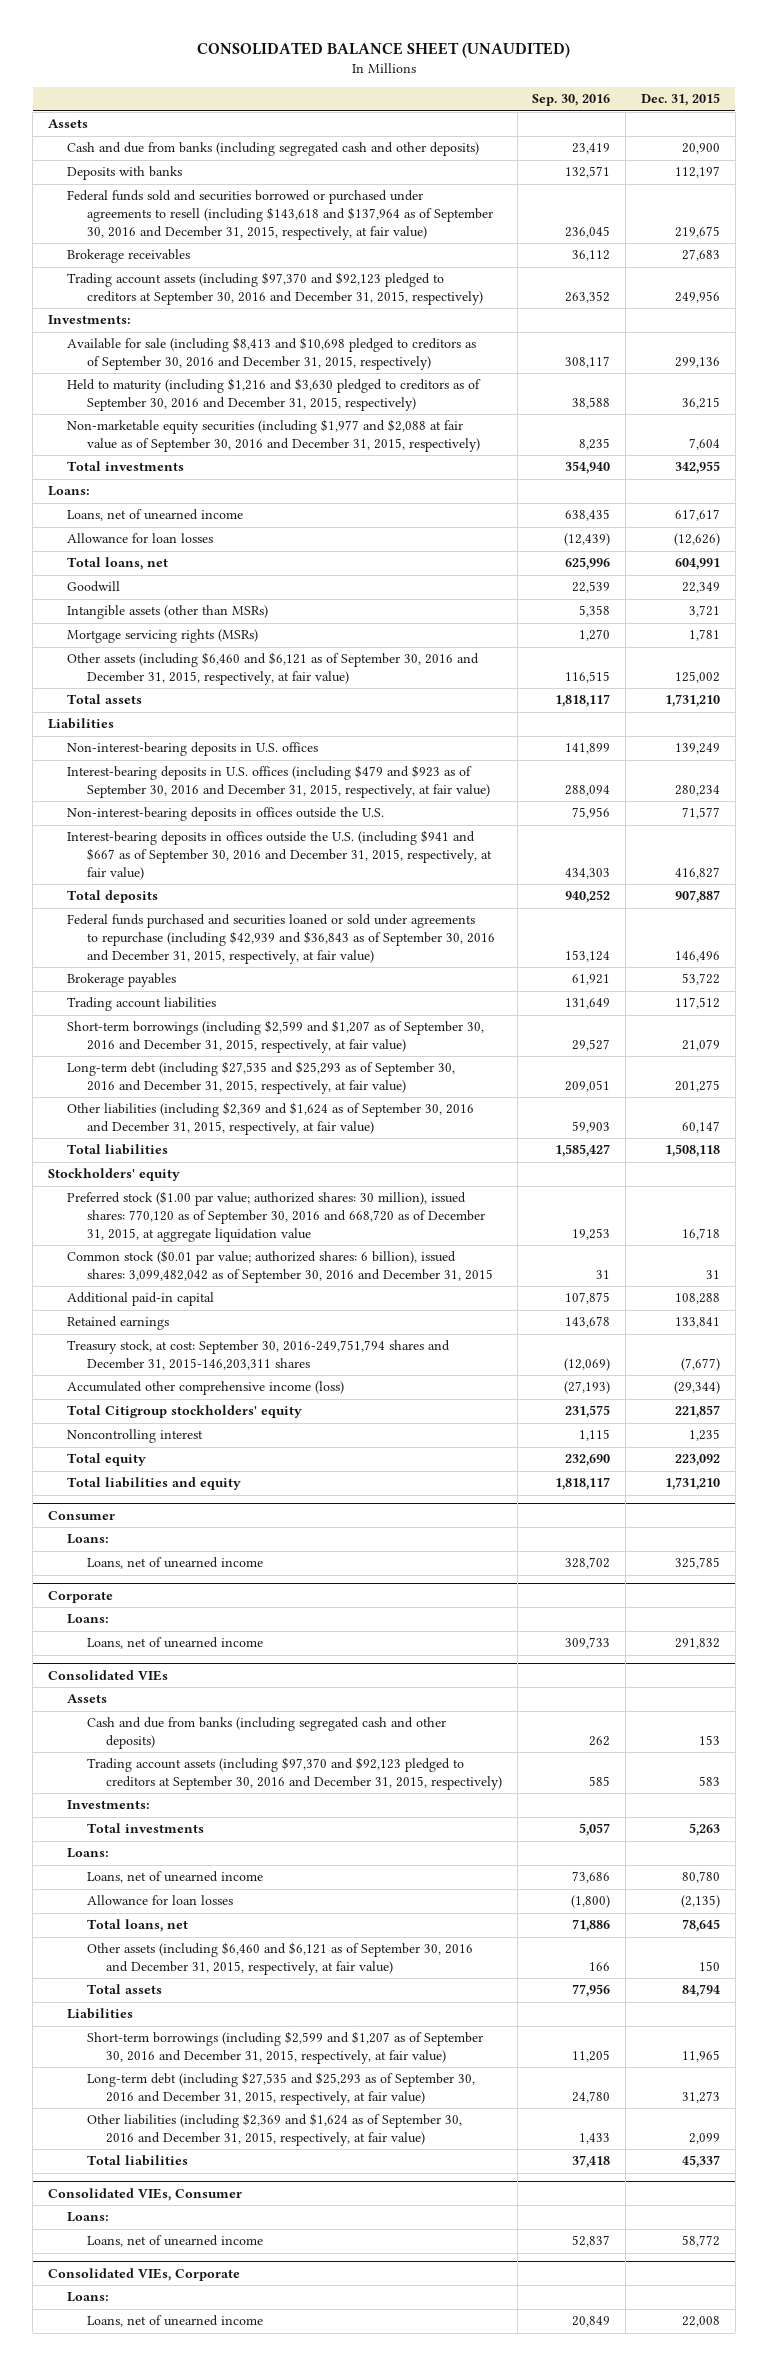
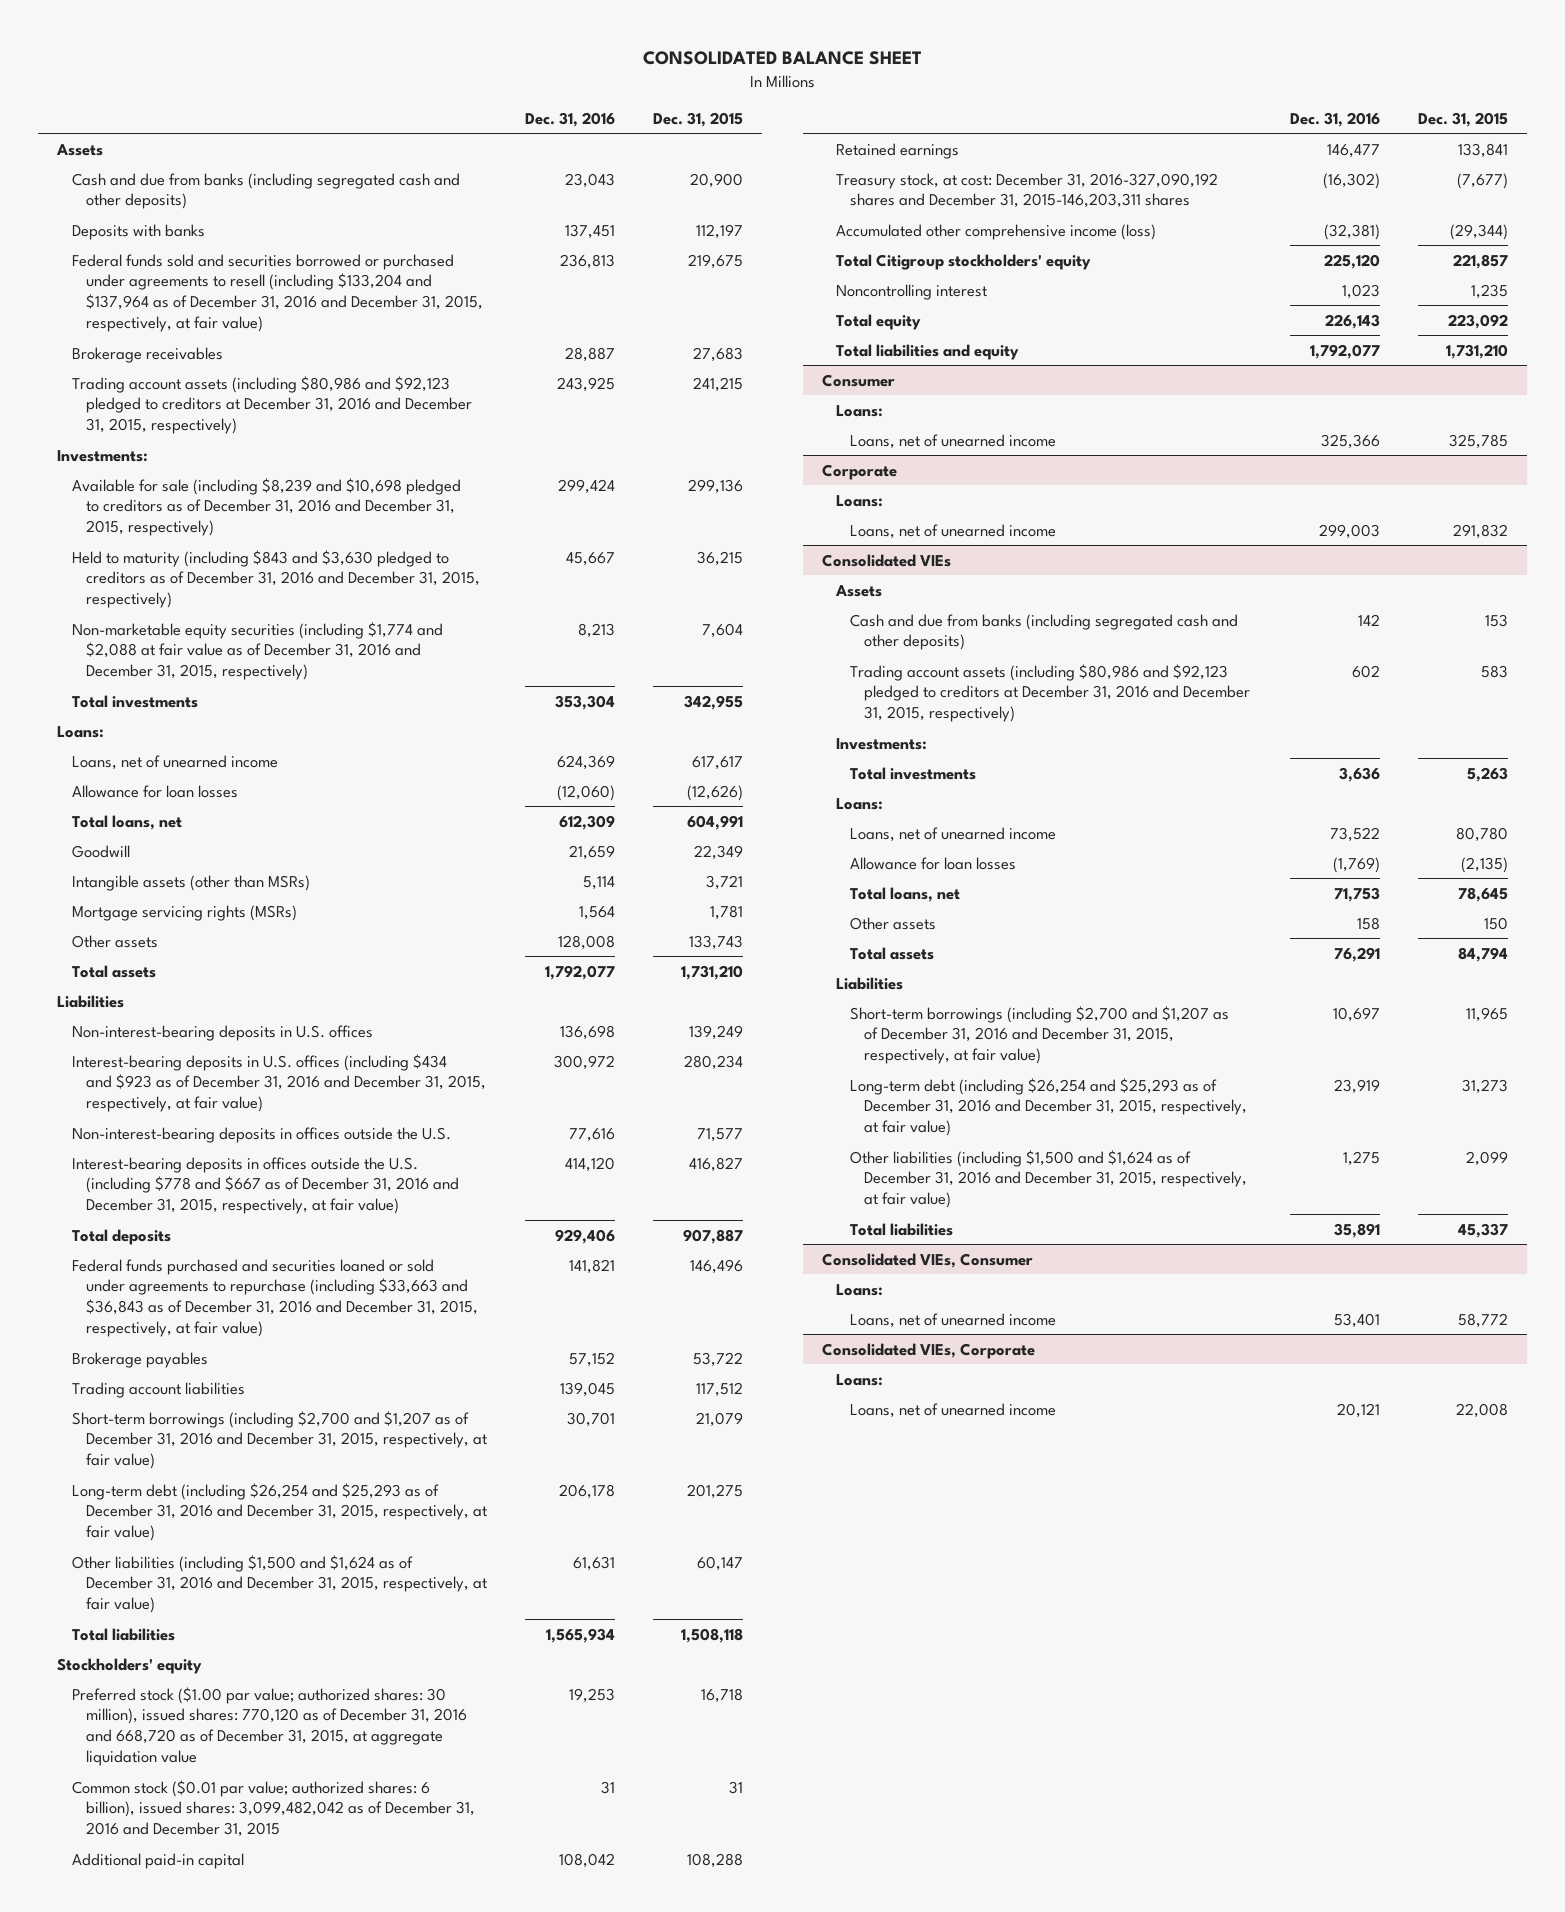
[197,42,571,59] CONSOLIDATED BALANCE SHEET (UNAUDITED) -> [642,51,922,66] CONSOLIDATED BALANCE SHEET
[532,94,611,107] Sep. 30, 2016 -> none
none -> [524,111,615,127] Dec. 31, 2016
[67,190,493,240] Federal funds sold and securities borrowed or purchased under agreements to resell (including $143,618 and $137,964 as of September 30, 2016 and December 31, 2015, respectively, at fair value) -> [71,253,483,333] Federal funds sold and securities borrowed or purchased under agreements to resell (including $133,204 and $137,964 as of December 31, 2016 and December 31, 2015, respectively, at fair value)
[67,272,483,306] Trading account assets (including $97,370 and $92,123 pledged to creditors at September 30, 2016 and December 31, 2015, respectively) -> [71,375,472,435] Trading account assets (including $80,986 and $92,123 pledged to creditors at December 31, 2016 and December 31, 2015, respectively)
[674,291,720,304] 249,956 -> [692,376,743,392] 241,215
[67,337,477,371] Available for sale (including $8,413 and $10,698 pledged to creditors as of September 30, 2016 and December 31, 2015, respectively) -> [71,477,461,537] Available for sale (including $8,239 and $10,698 pledged to creditors as of December 31, 2016 and December 31, 2015, respectively)
[67,378,482,412] Held to maturity (including $1,216 and $3,630 pledged to creditors as of September 30, 2016 and December 31, 2015, respectively) -> [71,549,480,609] Held to maturity (including $843 and $3,630 pledged to creditors as of December 31, 2016 and December 31, 2015, respectively)
[67,419,480,453] Non-marketable equity securities (including $1,977 and $2,088 at fair value as of September 30, 2016 and December 31, 2015, respectively) -> [71,621,443,681] Non-marketable equity securities (including $1,774 and $2,088 at fair value as of December 31, 2016 and December 31, 2015, respectively)
[67,652,480,686] Other assets (including $6,460 and $6,121 as of September 30, 2016 and December 31, 2015, respectively, at fair value) -> none
none -> [71,934,158,948] Other assets
[67,765,490,799] Interest-bearing deposits in U.S. offices (including $479 and $923 as of September 30, 2016 and December 31, 2015, respectively, at fair value) -> [71,1053,486,1113] Interest-bearing deposits in U.S. offices (including $434 and $923 as of December 31, 2016 and December 31, 2015, respectively, at fair value)
[67,830,492,880] Interest-bearing deposits in offices outside the U.S. (including $941 and $667 as of September 30, 2016 and December 31, 2015, respectively, at fair value) -> [71,1156,459,1215] Interest-bearing deposits in offices outside the U.S. (including $778 and $667 as of December 31, 2016 and December 31, 2015, respectively, at fair value)
[67,914,495,964] Federal funds purchased and securities loaned or sold under agreements to repurchase (including $42,939 and $36,843 as of September 30, 2016 and December 31, 2015, respectively, at fair value) -> [71,1258,478,1338] Federal funds purchased and securities loaned or sold under agreements to repurchase (including $33,663 and $36,843 as of December 31, 2016 and December 31, 2015, respectively, at fair value)
[67,1020,485,1054] Short-term borrowings (including $2,599 and $1,207 as of September 30, 2016 and December 31, 2015, respectively, at fair value) -> [71,1410,487,1470] Short-term borrowings (including $2,700 and $1,207 as of December 31, 2016 and December 31, 2015, respectively, at fair value)
[67,1061,456,1095] Long-term debt (including $27,535 and $25,293 as of September 30, 2016 and December 31, 2015, respectively, at fair value) -> [71,1482,487,1542] Long-term debt (including $26,254 and $25,293 as of December 31, 2016 and December 31, 2015, respectively, at fair value)
[67,1102,475,1136] Other liabilities (including $2,369 and $1,624 as of September 30, 2016 and December 31, 2015, respectively, at fair value) -> [71,1554,487,1614] Other liabilities (including $1,500 and $1,624 as of December 31, 2016 and December 31, 2015, respectively, at fair value)
[67,1191,485,1242] Preferred stock ($1.00 par value; authorized shares: 30 million), issued shares: 770,120 as of September 30, 2016 and 668,720 as of December 31, 2015, at aggregate liquidation value -> [71,1686,467,1767] Preferred stock ($1.00 par value; authorized shares: 30 million), issued shares: 770,120 as of December 31, 2016 and 668,720 as of December 31, 2015, at aggregate liquidation value
[67,1250,493,1284] Common stock ($0.01 par value; authorized shares: 6 billion), issued shares: 3,099,482,042 as of September 30, 2016 and December 31, 2015 -> [71,1779,475,1838] Common stock ($0.01 par value; authorized shares: 6 billion), issued shares: 3,099,482,042 as of December 31, 2016 and December 31, 2015
[67,1340,451,1371] Treasury stock, at cost: September 30, 2016-249,751,794 shares and December 31, 2015-146,203,311 shares -> [836,172,1219,209] Treasury stock, at cost: December 31, 2016-327,090,192 shares and December 31, 2015-146,203,311 shares
[86,1757,502,1791] Trading account assets (including $97,370 and $92,123 pledged to creditors at September 30, 2016 and December 31, 2015, respectively) -> [850,663,1251,723] Trading account assets (including $80,986 and $92,123 pledged to creditors at December 31, 2016 and December 31, 2015, respectively)
[86,1942,473,1976] Other assets (including $6,460 and $6,121 as of September 30, 2016 and December 31, 2015, respectively, at fair value) -> [850,916,937,930] Other assets
[86,2031,483,2065] Short-term borrowings (including $2,599 and $1,207 as of September 30, 2016 and December 31, 2015, respectively, at fair value) -> [850,1005,1230,1065] Short-term borrowings (including $2,700 and $1,207 as of December 31, 2016 and December 31, 2015, respectively, at fair value)
[86,2072,475,2106] Long-term debt (including $27,535 and $25,293 as of September 30, 2016 and December 31, 2015, respectively, at fair value) -> [850,1077,1248,1137] Long-term debt (including $26,254 and $25,293 as of December 31, 2016 and December 31, 2015, respectively, at fair value)
[86,2113,462,2147] Other liabilities (including $2,369 and $1,624 as of September 30, 2016 and December 31, 2015, respectively, at fair value) -> [850,1149,1248,1209] Other liabilities (including $1,500 and $1,624 as of December 31, 2016 and December 31, 2015, respectively, at fair value)

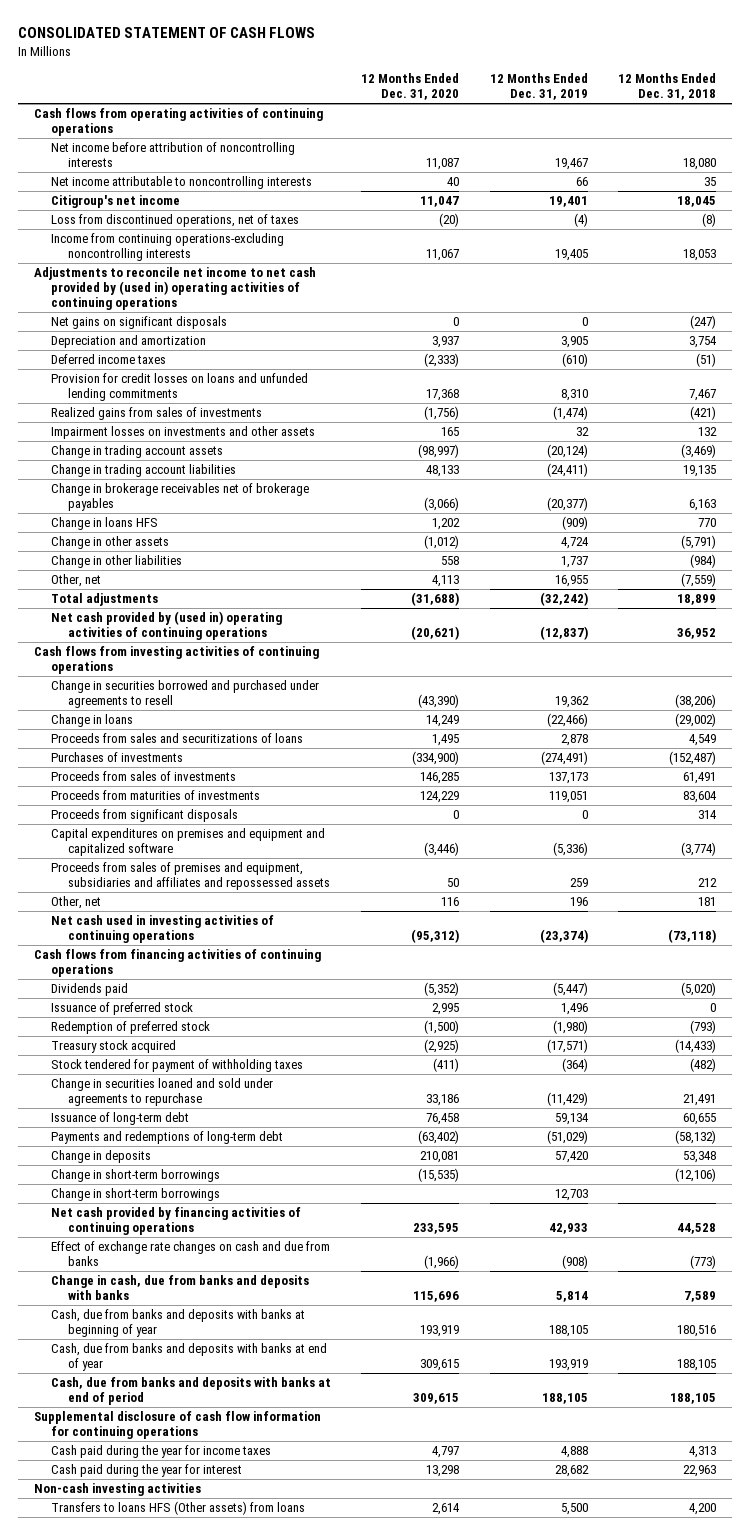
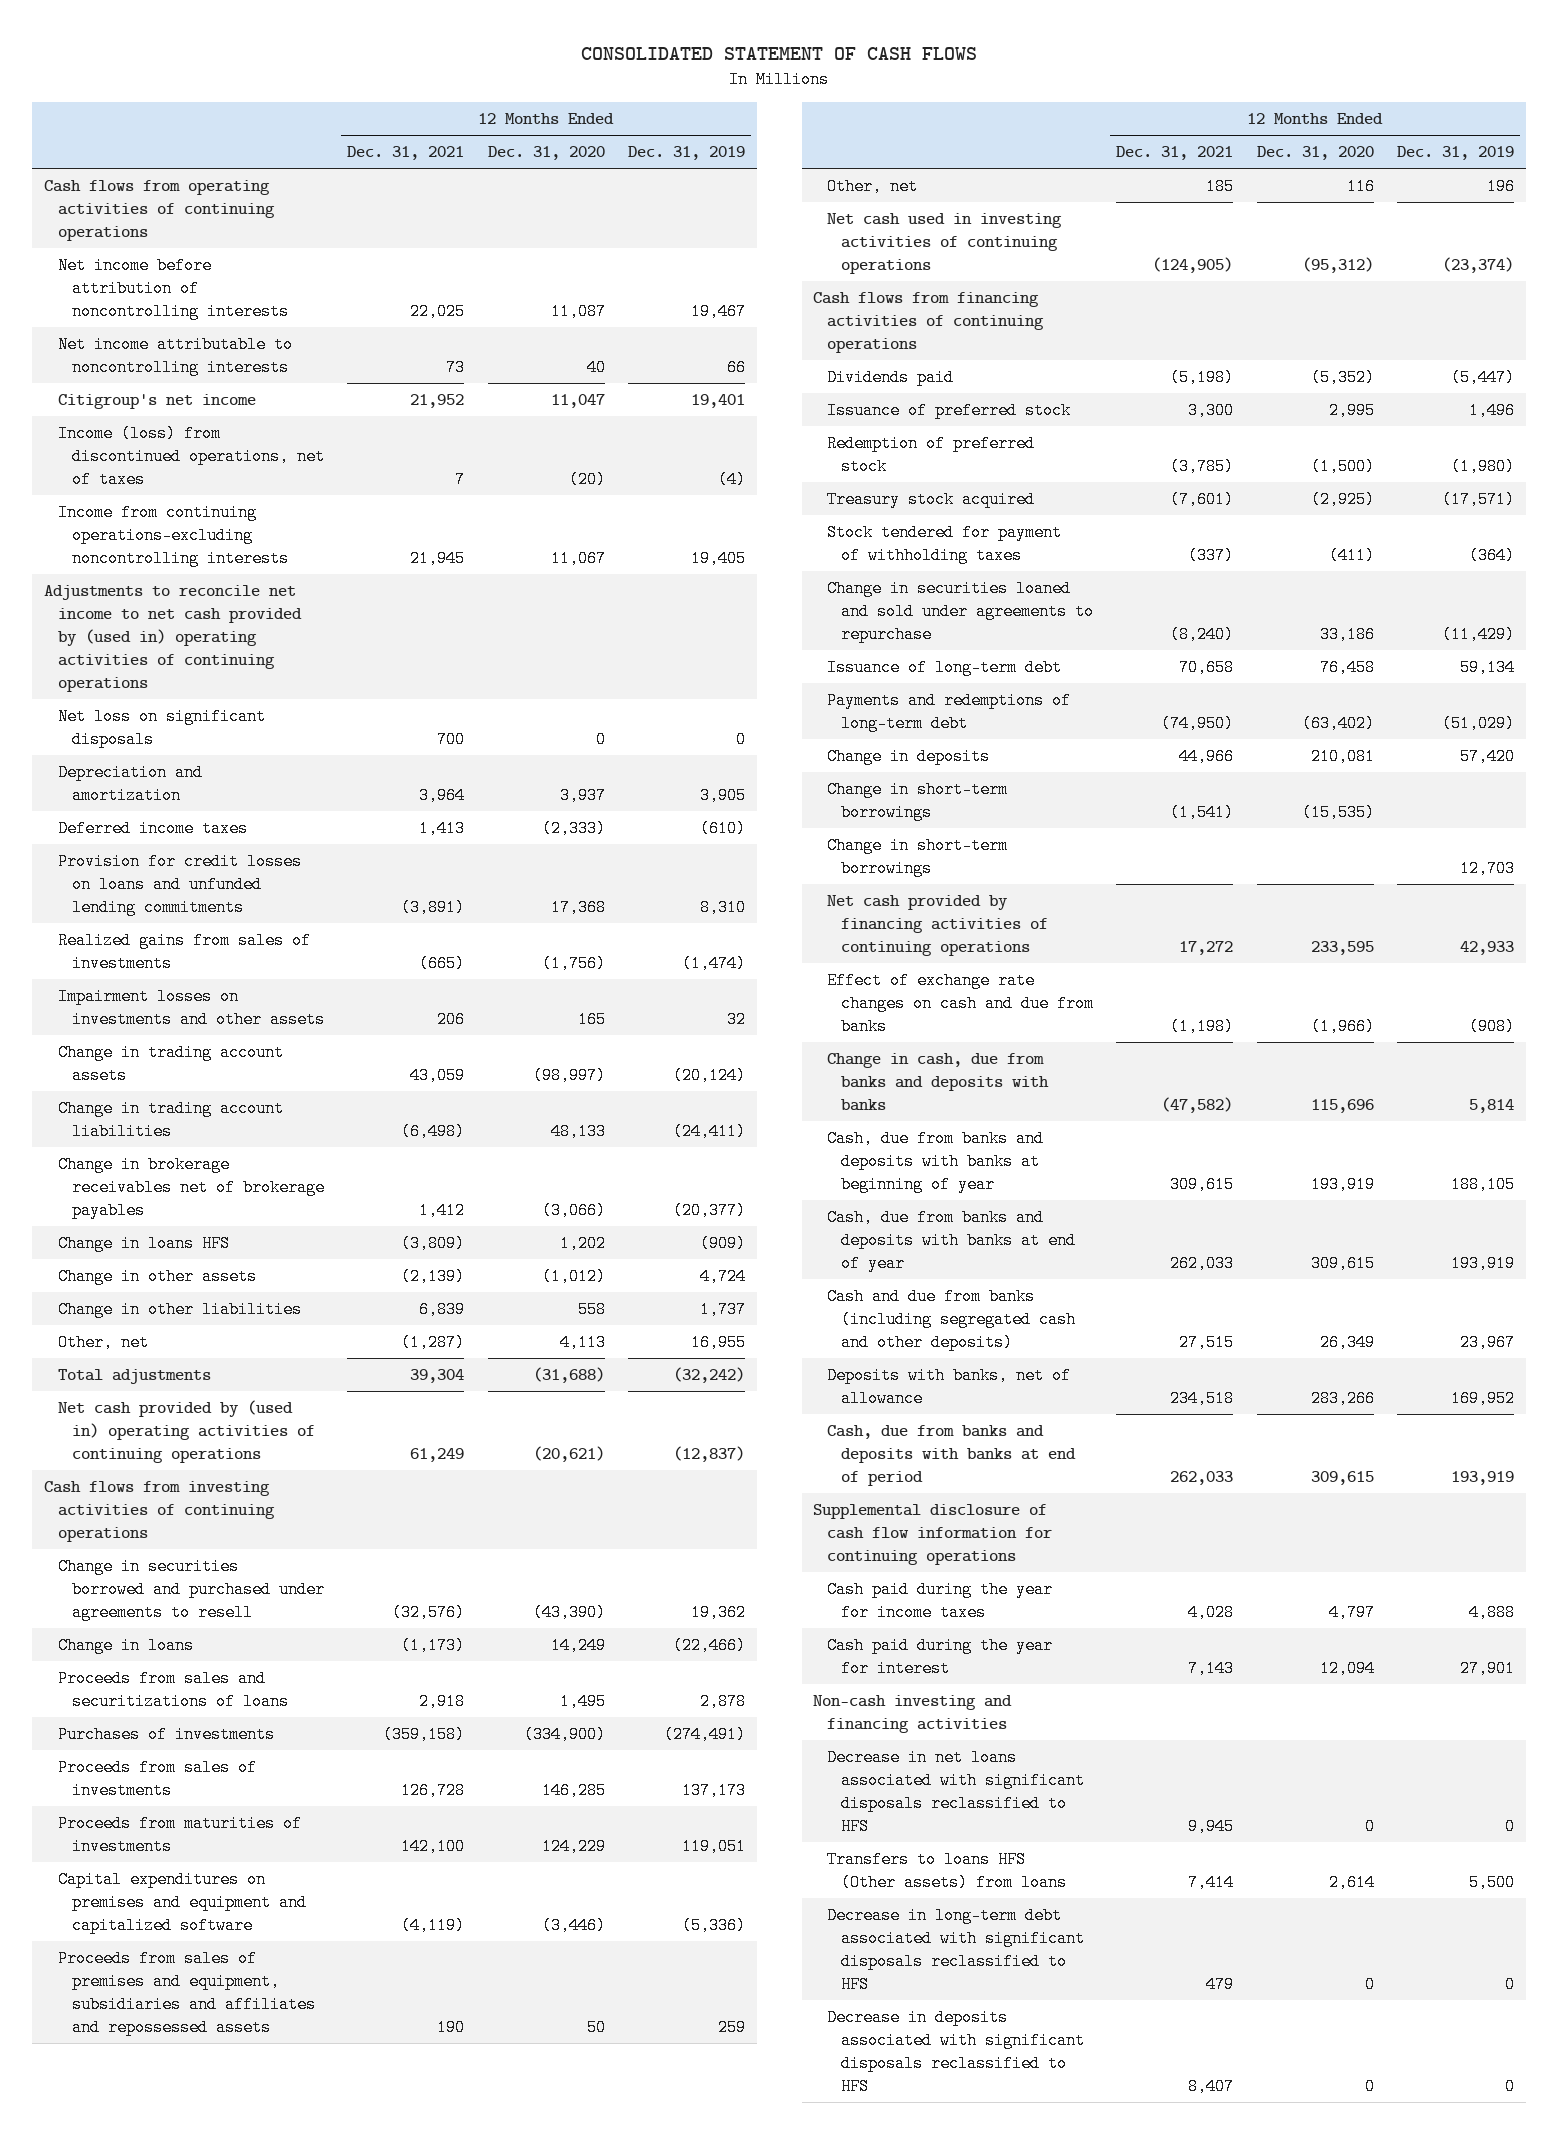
[618,73,717,101] 12 Months Ended Dec. 31, 2018 -> none
none -> [347,146,465,161] Dec. 31, 2021
[50,214,299,228] Loss from discontinued operations, net of taxes -> [57,424,325,488] Income (loss) from discontinued operations, net of taxes
[50,316,227,330] Net gains on significant disposals -> [57,707,266,748] Net loss on significant disposals
[50,809,238,823] Proceeds from significant disposals -> none
none -> [827,1287,1076,1351] Cash and due from banks (including segregated cash and other deposits)
none -> [827,1366,1072,1407] Deposits with banks, net of allowance
[541,1393,588,1405] 188,105 -> [1451,1470,1515,1485] 193,919
[426,1465,460,1478] 13,298 -> [1319,1659,1375,1677] 12,094
[554,1465,589,1478] 28,682 -> [1460,1659,1516,1677] 27,901
[33,1483,201,1497] Non-cash investing activities -> [813,1694,1013,1733] Non-cash investing and financing activities
none -> [827,1748,1085,1835] Decrease in net loans associated with significant disposals reclassified to HFS
none -> [827,1906,1085,1993] Decrease in long-term debt associated with significant disposals reclassified to HFS
none -> [827,2008,1085,2095] Decrease in deposits associated with significant disposals reclassified to HFS

